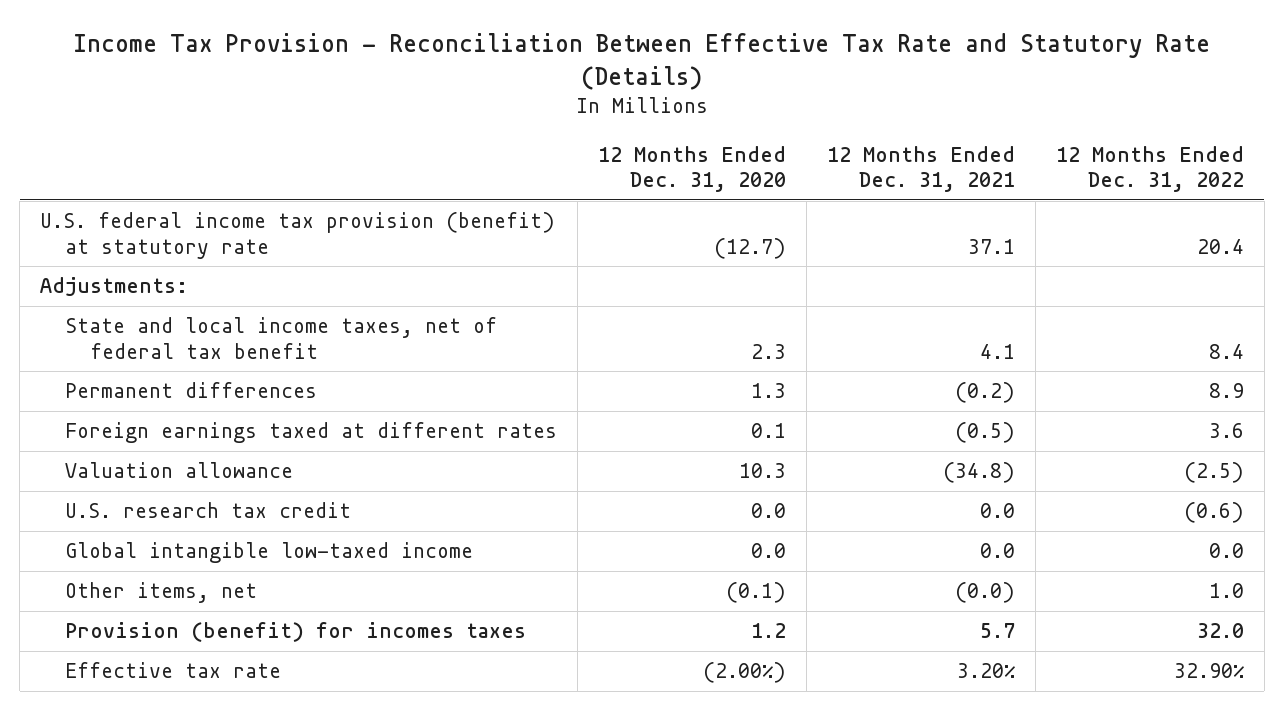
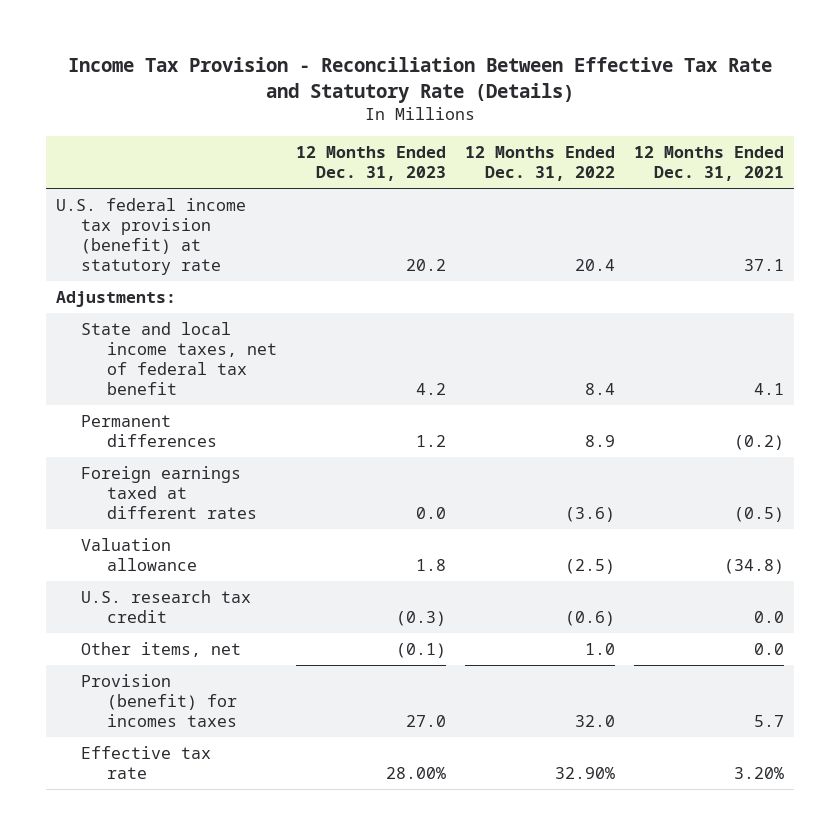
[597,145,786,192] 12 Months Ended Dec. 31, 2020 -> none
none -> [295,146,446,182] 12 Months Ended Dec. 31, 2023
[1208,423,1244,439] 3.6 -> [564,506,615,522] (3.6)
[64,542,473,564] Global intangible low-taxed income -> none
[954,582,1015,604] (0.0) -> [754,642,785,655] 0.0

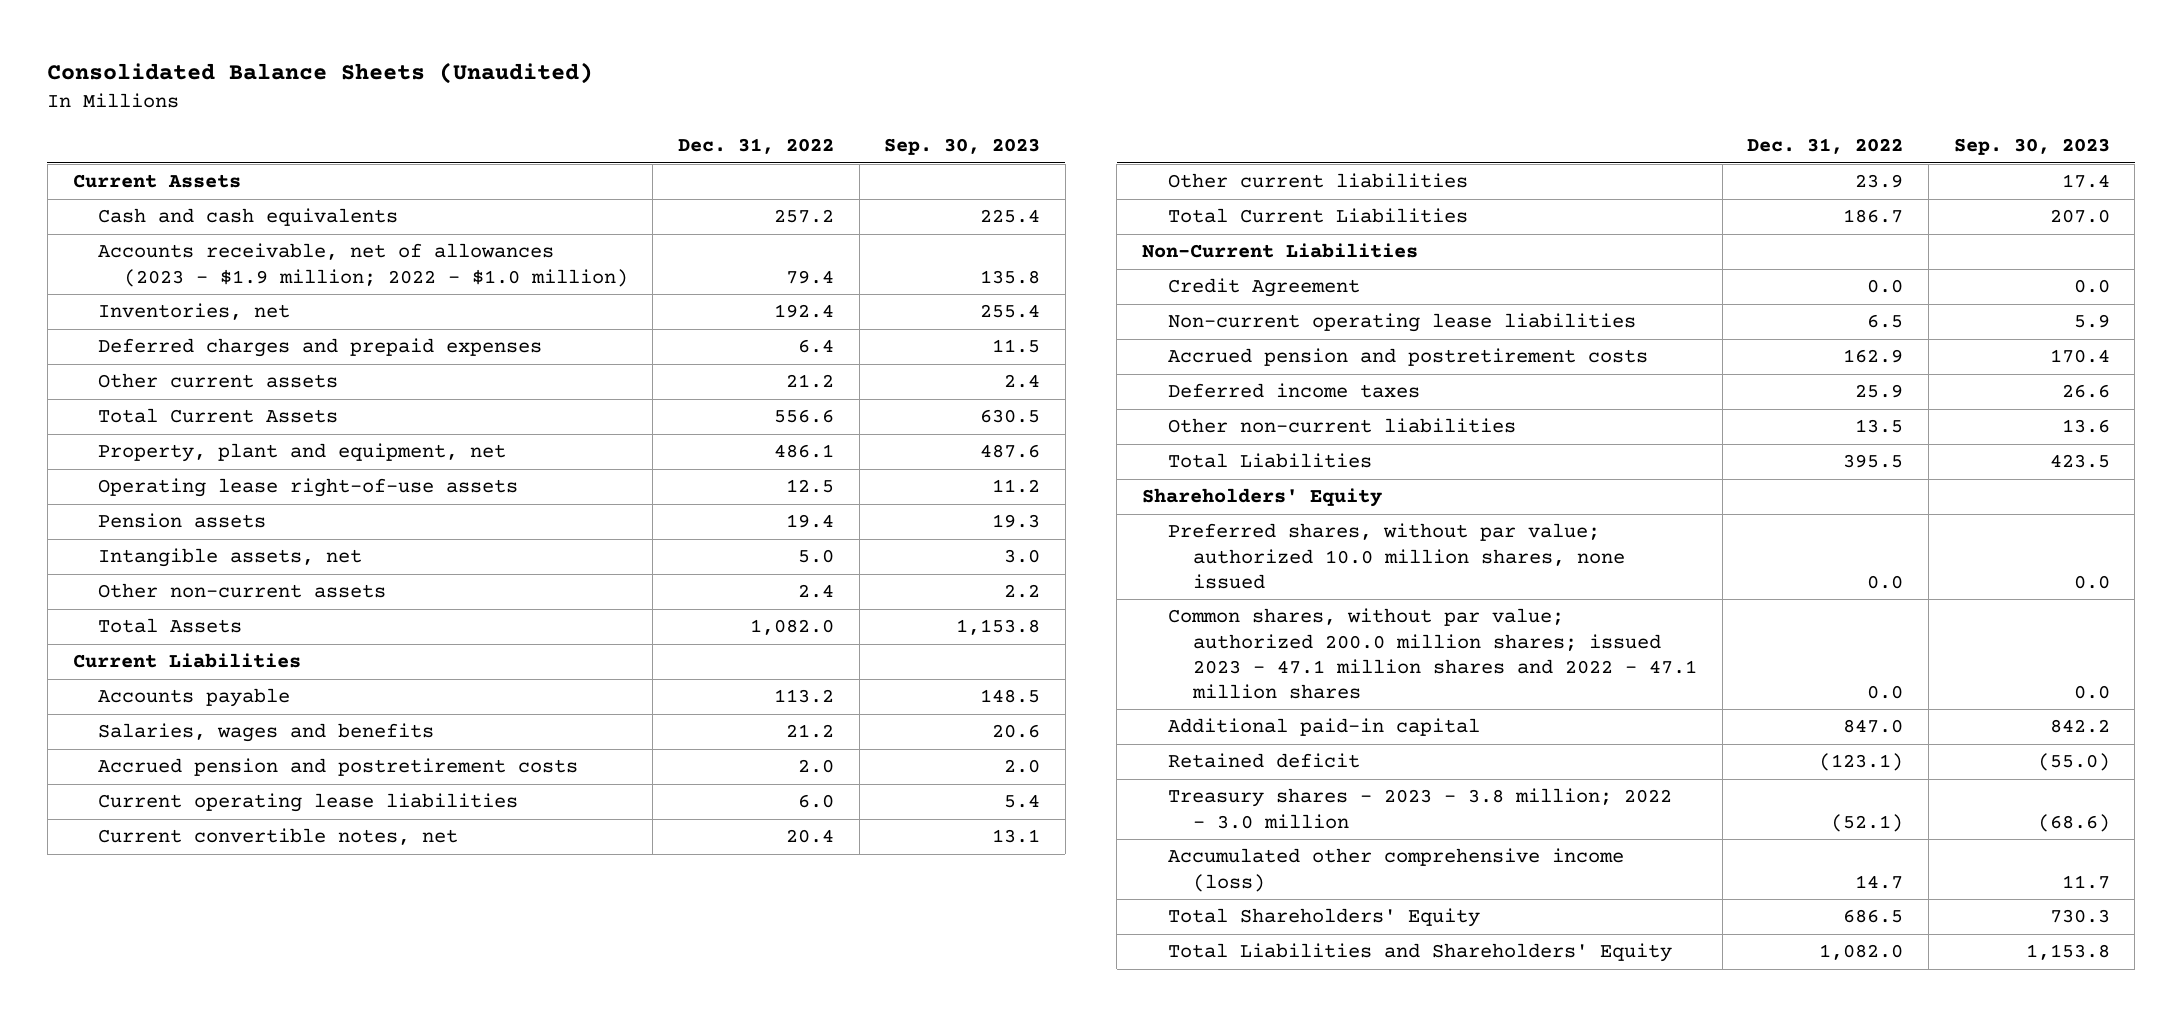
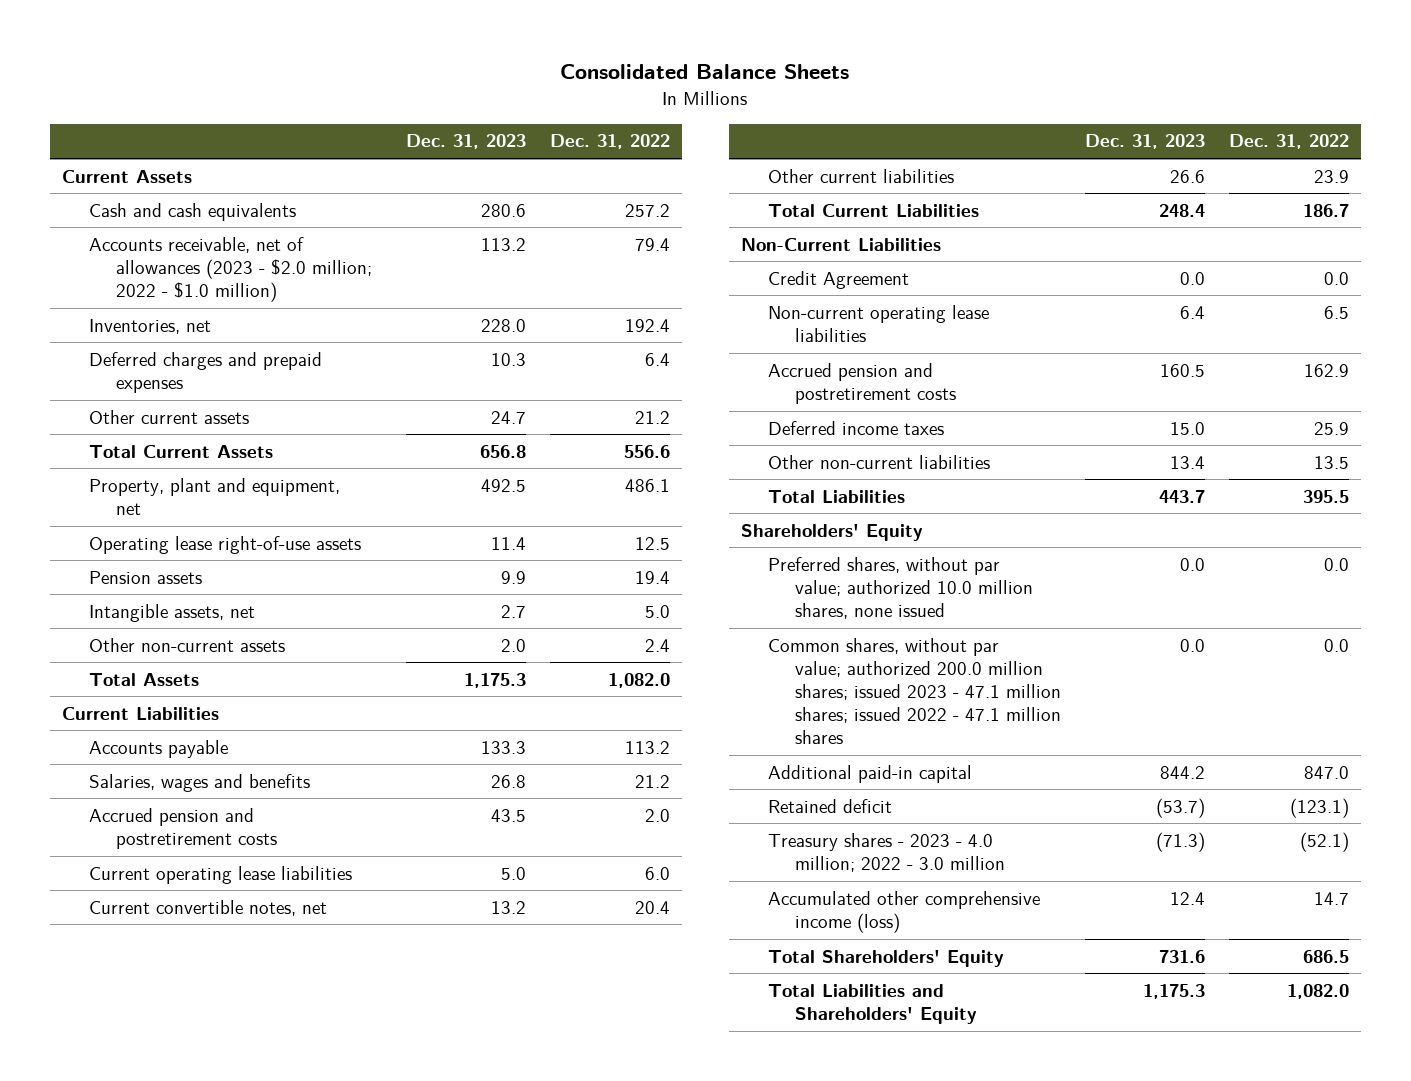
[47,62,594,85] Consolidated Balance Sheets (Unaudited) -> [560,64,850,80] Consolidated Balance Sheets
[884,138,1041,156] Sep. 30, 2023 -> none
none -> [406,134,527,150] Dec. 31, 2023
[98,243,628,287] Accounts receivable, net of allowances (2023 - $1.9 million; 2022 - $1.0 million) -> [89,236,373,303] Accounts receivable, net of allowances (2023 - $2.0 million; 2022 - $1.0 million)
[1167,608,1698,699] Common shares, without par value; authorized 200.0 million shares; issued 2023 - 47.1 million shares and 2022 - 47.1 million shares -> [767,637,1062,745] Common shares, without par value; authorized 200.0 million shares; issued 2023 - 47.1 million shares; issued 2022 - 47.1 million shares
[1167,788,1672,829] Treasury shares - 2023 - 3.8 million; 2022 - 3.0 million -> [767,832,1006,872] Treasury shares - 2023 - 4.0 million; 2022 - 3.0 million

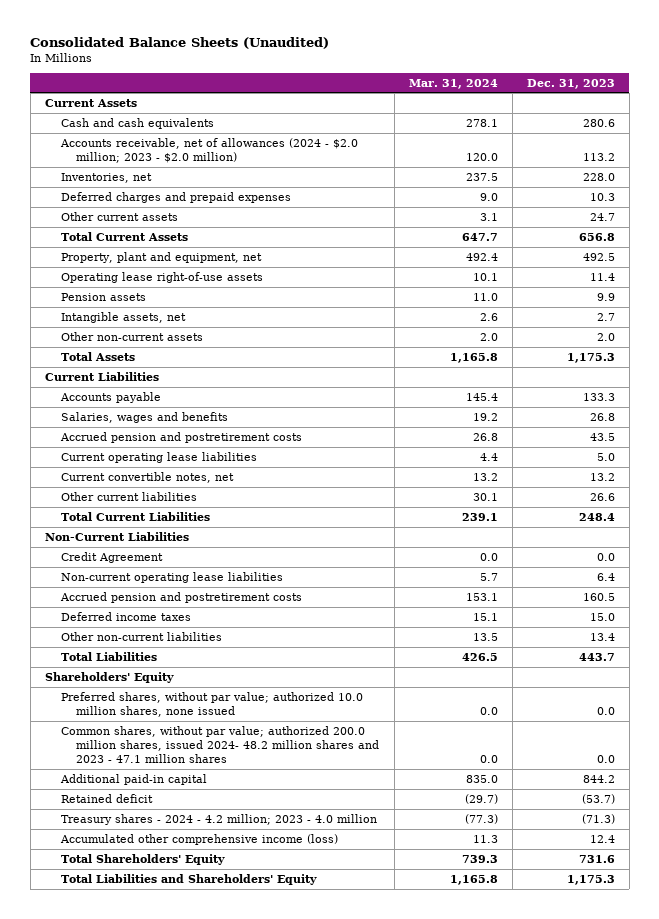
[560,64,850,80] Consolidated Balance Sheets -> [30,37,330,50] Consolidated Balance Sheets (Unaudited)
[549,134,670,150] Dec. 31, 2022 -> none
none -> [408,78,498,89] Mar. 31, 2024
[89,236,373,303] Accounts receivable, net of allowances (2023 - $2.0 million; 2022 - $1.0 million) -> [59,137,358,164] Accounts receivable, net of allowances (2024 - $2.0 million; 2023 - $2.0 million)
[767,637,1062,745] Common shares, without par value; authorized 200.0 million shares; issued 2023 - 47.1 million shares; issued 2022 - 47.1 million shares -> [60,725,380,764] Common shares, without par value; authorized 200.0 million shares, issued 2024- 48.2 million shares and 2023 - 47.1 million shares
[767,832,1006,872] Treasury shares - 2023 - 4.0 million; 2022 - 3.0 million -> [60,813,377,825] Treasury shares - 2024 - 4.2 million; 2023 - 4.0 million

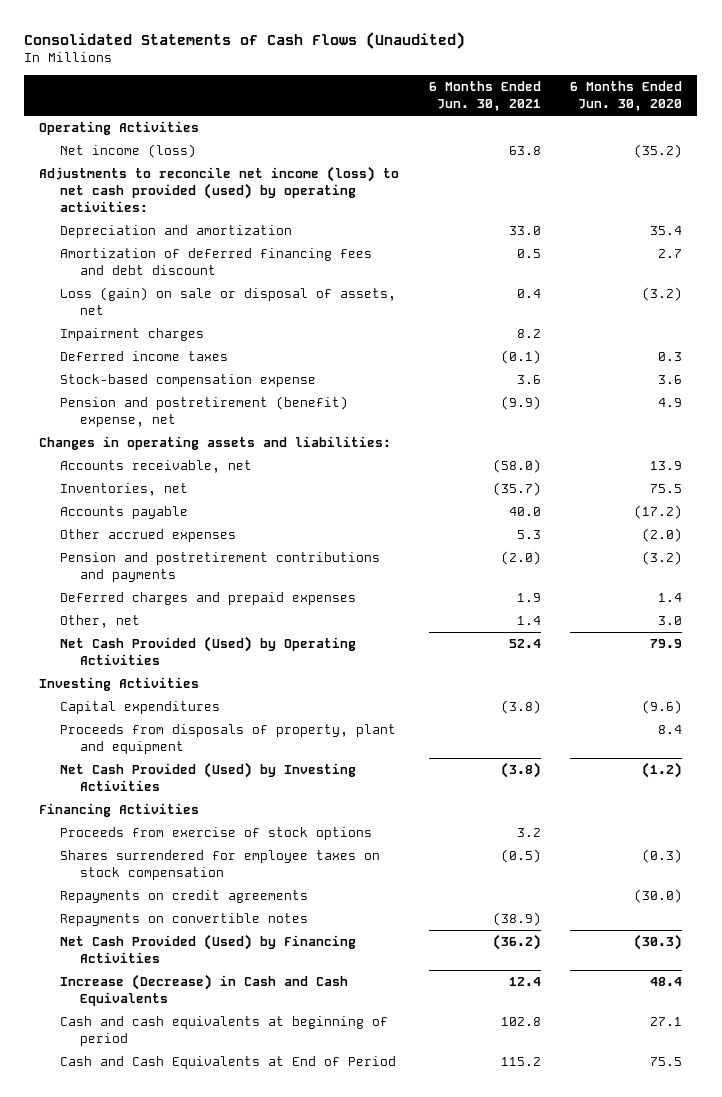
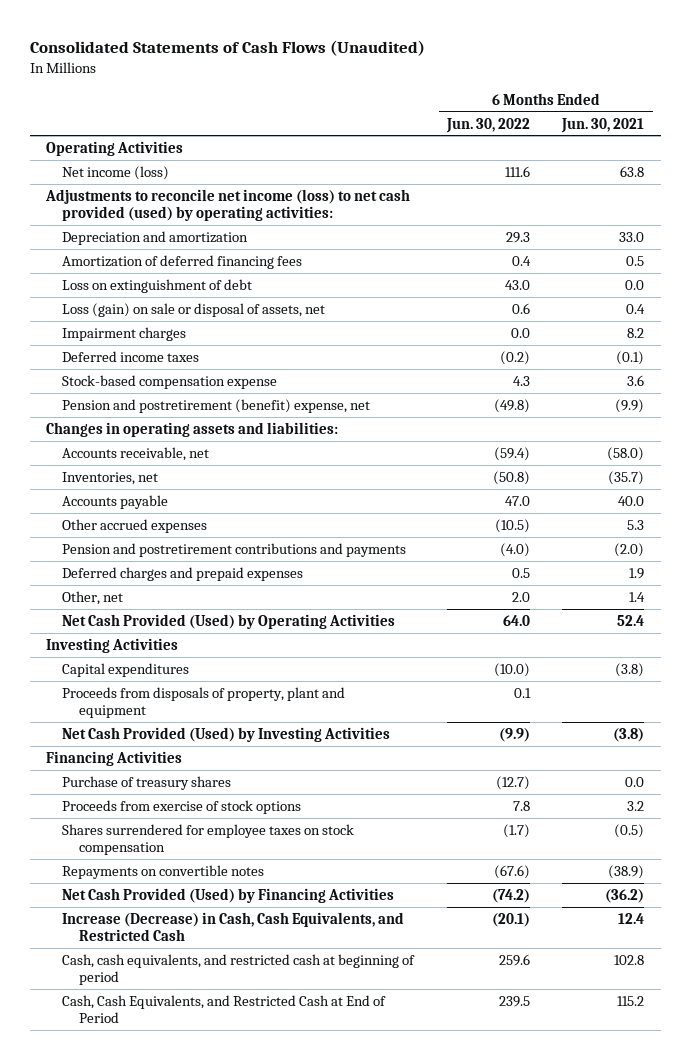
[570,81,683,112] 6 Months Ended Jun. 30, 2020 -> none
none -> [445,117,530,133] Jun. 30, 2022
[59,248,372,276] Amortization of deferred financing fees and debt discount -> [62,254,303,269] Amortization of deferred financing fees
none -> [62,278,253,293] Loss on extinguishment of debt
none -> [62,775,232,790] Purchase of treasury shares
[59,890,308,904] Repayments on credit agreements -> none
[59,974,348,1007] Increase (Decrease) in Cash and Cash Equivalents -> [62,911,405,942] Increase (Decrease) in Cash, Cash Equivalents, and Restricted Cash
[59,1016,388,1047] Cash and cash equivalents at beginning of period -> [62,953,416,986] Cash, cash equivalents, and restricted cash at beginning of period
[59,1056,396,1070] Cash and Cash Equivalents at End of Period -> [62,994,387,1024] Cash, Cash Equivalents, and Restricted Cash at End of Period

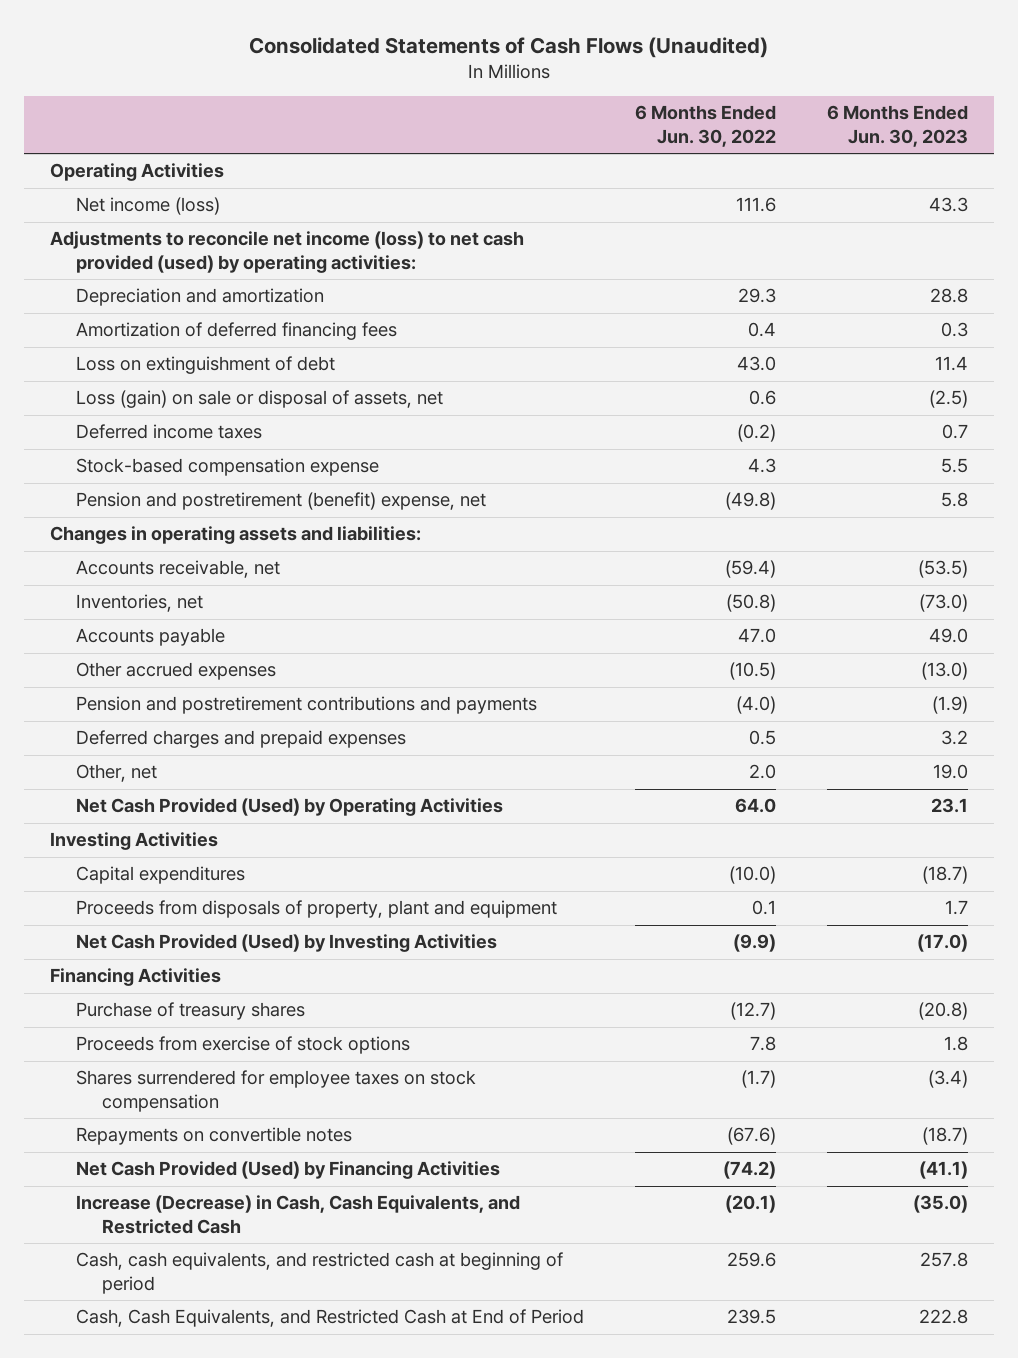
[561,117,645,133] Jun. 30, 2021 -> none
none -> [827,105,969,147] 6 Months Ended Jun. 30, 2023
[62,326,187,341] Impairment charges -> none

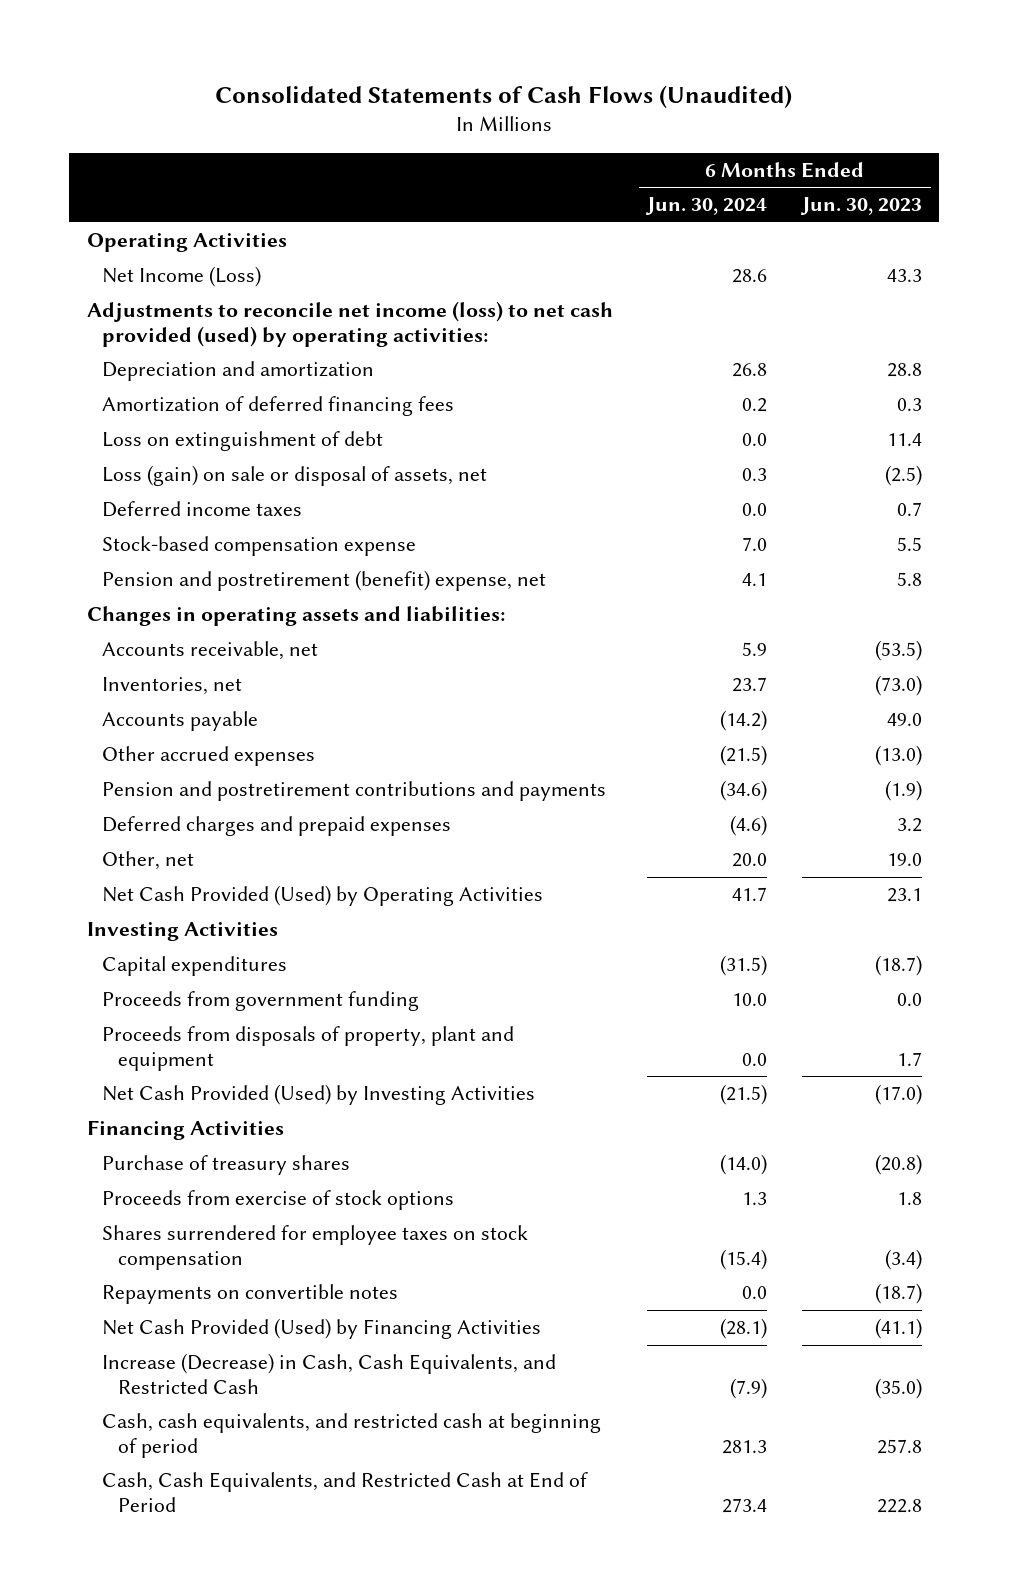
[635,105,777,147] 6 Months Ended Jun. 30, 2022 -> none
none -> [645,197,768,216] Jun. 30, 2024
[76,197,221,216] Net income (loss) -> [102,266,262,288] Net Income (Loss)
none -> [102,991,420,1012] Proceeds from government funding

